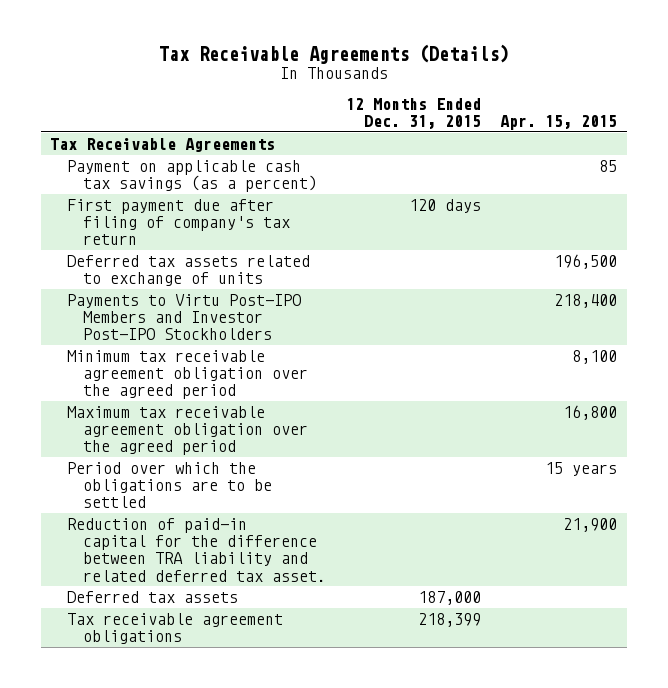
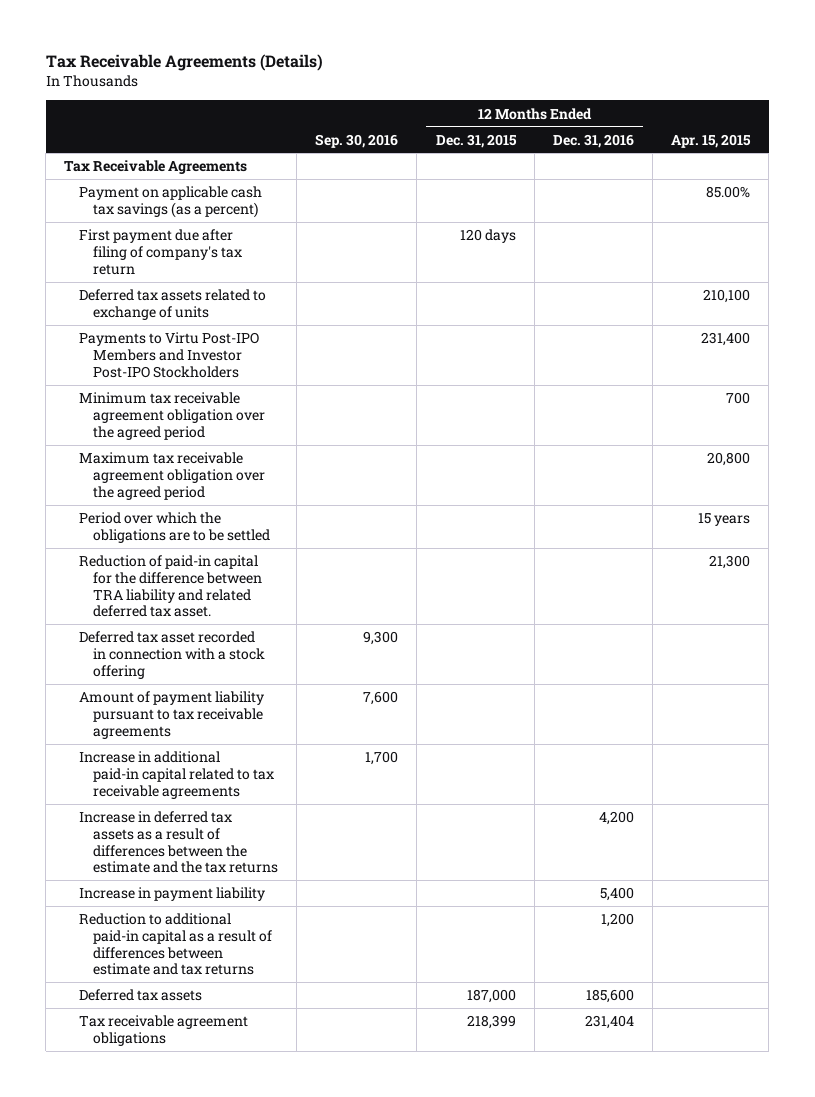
none -> [315,133,399,148] Sep. 30, 2016
none -> [552,133,634,148] Dec. 31, 2016
[599,160,618,173] 85 -> [706,186,751,199] 85.00%
[554,254,618,270] 196,500 -> [703,289,751,304] 210,100
[554,294,618,309] 218,400 -> [701,332,751,347] 231,400
[572,350,618,365] 8,100 -> [726,392,751,405] 700
[563,405,618,421] 16,800 -> [707,452,751,467] 20,800
[563,518,618,533] 21,900 -> [709,555,751,570] 21,300
none -> [78,631,265,679] Deferred tax asset recorded in connection with a stock offering
none -> [78,691,264,739] Amount of payment liability pursuant to tax receivable agreements
none -> [78,751,274,799] Increase in additional paid-in capital related to tax receivable agreements
none -> [78,811,278,874] Increase in deferred tax assets as a result of differences between the estimate and the tax returns
none -> [78,887,265,902] Increase in payment liability
none -> [78,913,272,976] Reduction to additional paid-in capital as a result of differences between estimate and tax returns

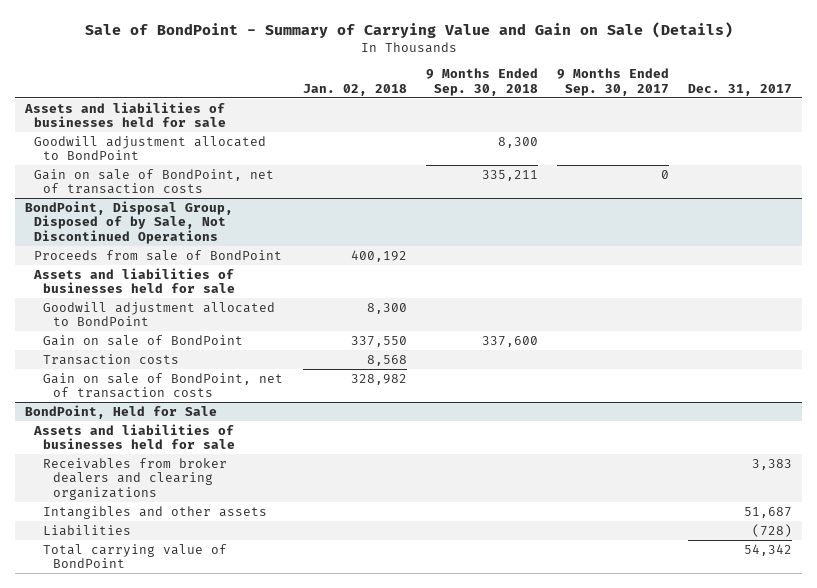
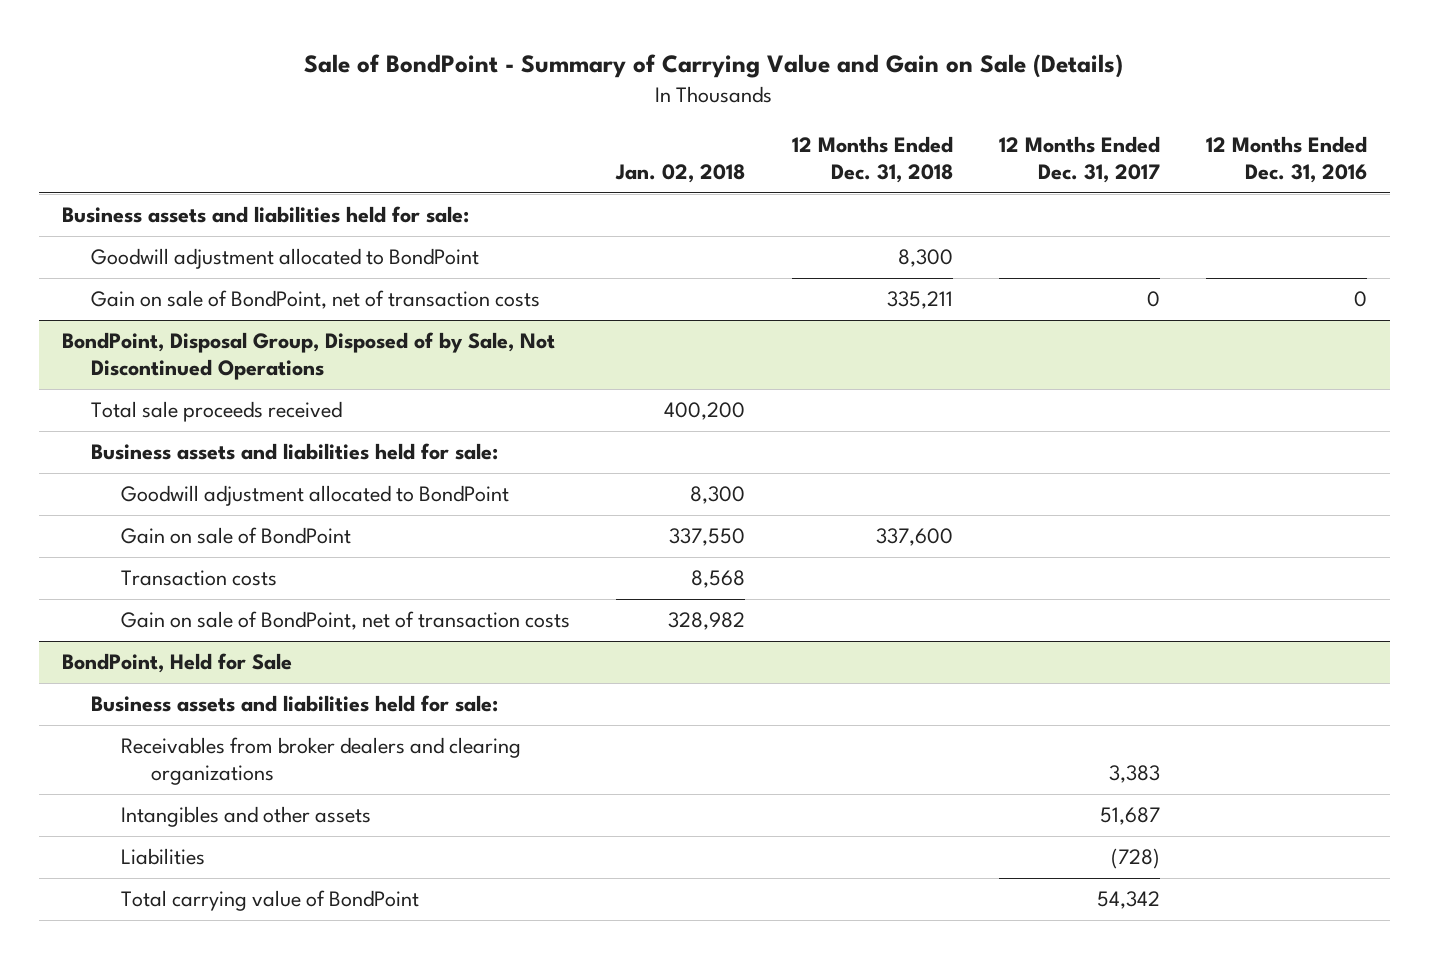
[425,68,538,96] 9 Months Ended Sep. 30, 2018 -> none
[557,68,670,96] 9 Months Ended Sep. 30, 2017 -> none
[688,83,793,96] Dec. 31, 2017 -> none
none -> [791,136,953,183] 12 Months Ended Dec. 31, 2018
none -> [998,136,1160,183] 12 Months Ended Dec. 31, 2017
none -> [1206,136,1368,183] 12 Months Ended Dec. 31, 2016
[23,101,227,128] Assets and liabilities of businesses held for sale -> [61,206,469,224] Business assets and liabilities held for sale:
[34,249,283,261] Proceeds from sale of BondPoint -> [91,401,343,423] Total sale proceeds received
[350,249,407,262] 400,192 -> [664,402,746,421] 400,200
[33,267,236,294] Assets and liabilities of businesses held for sale -> [91,443,499,461] Business assets and liabilities held for sale:
[33,423,236,450] Assets and liabilities of businesses held for sale -> [91,695,499,713] Business assets and liabilities held for sale:

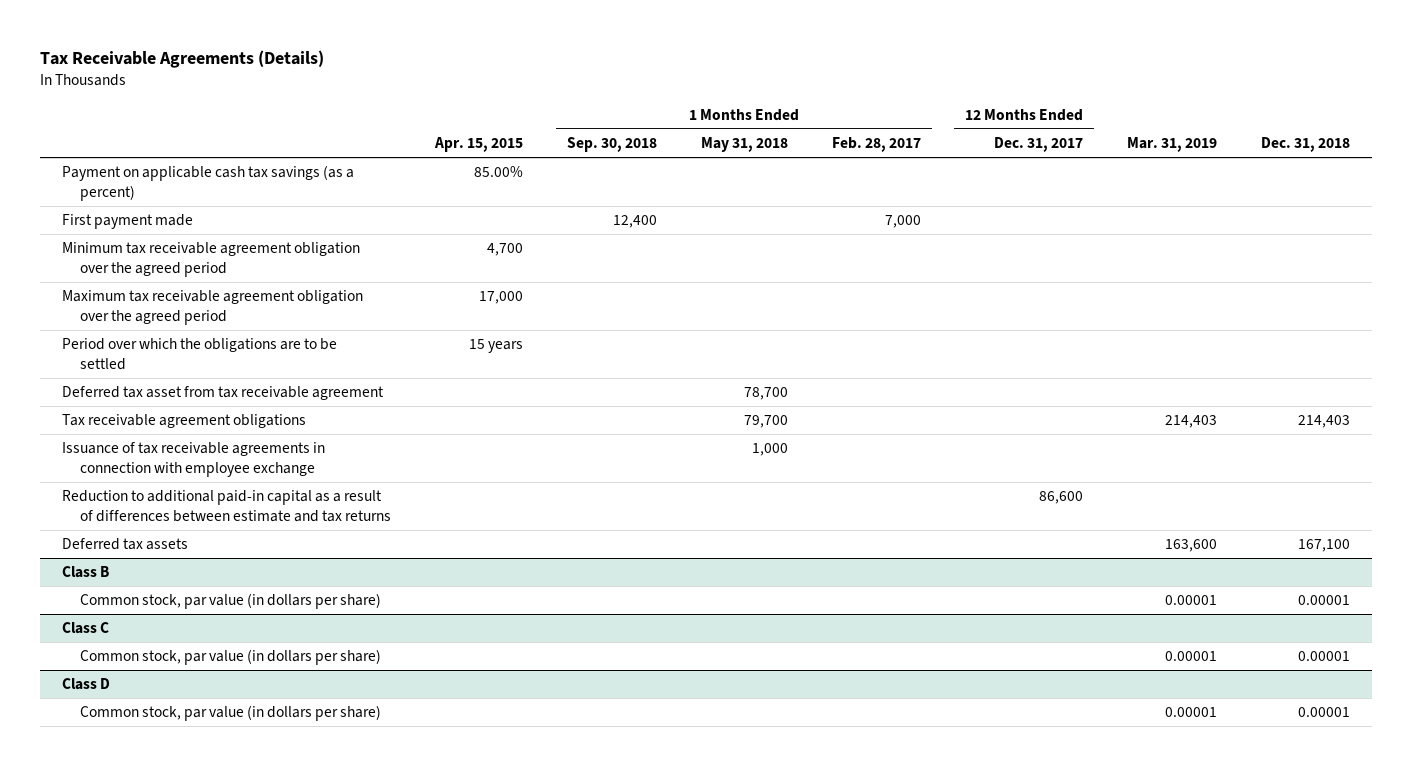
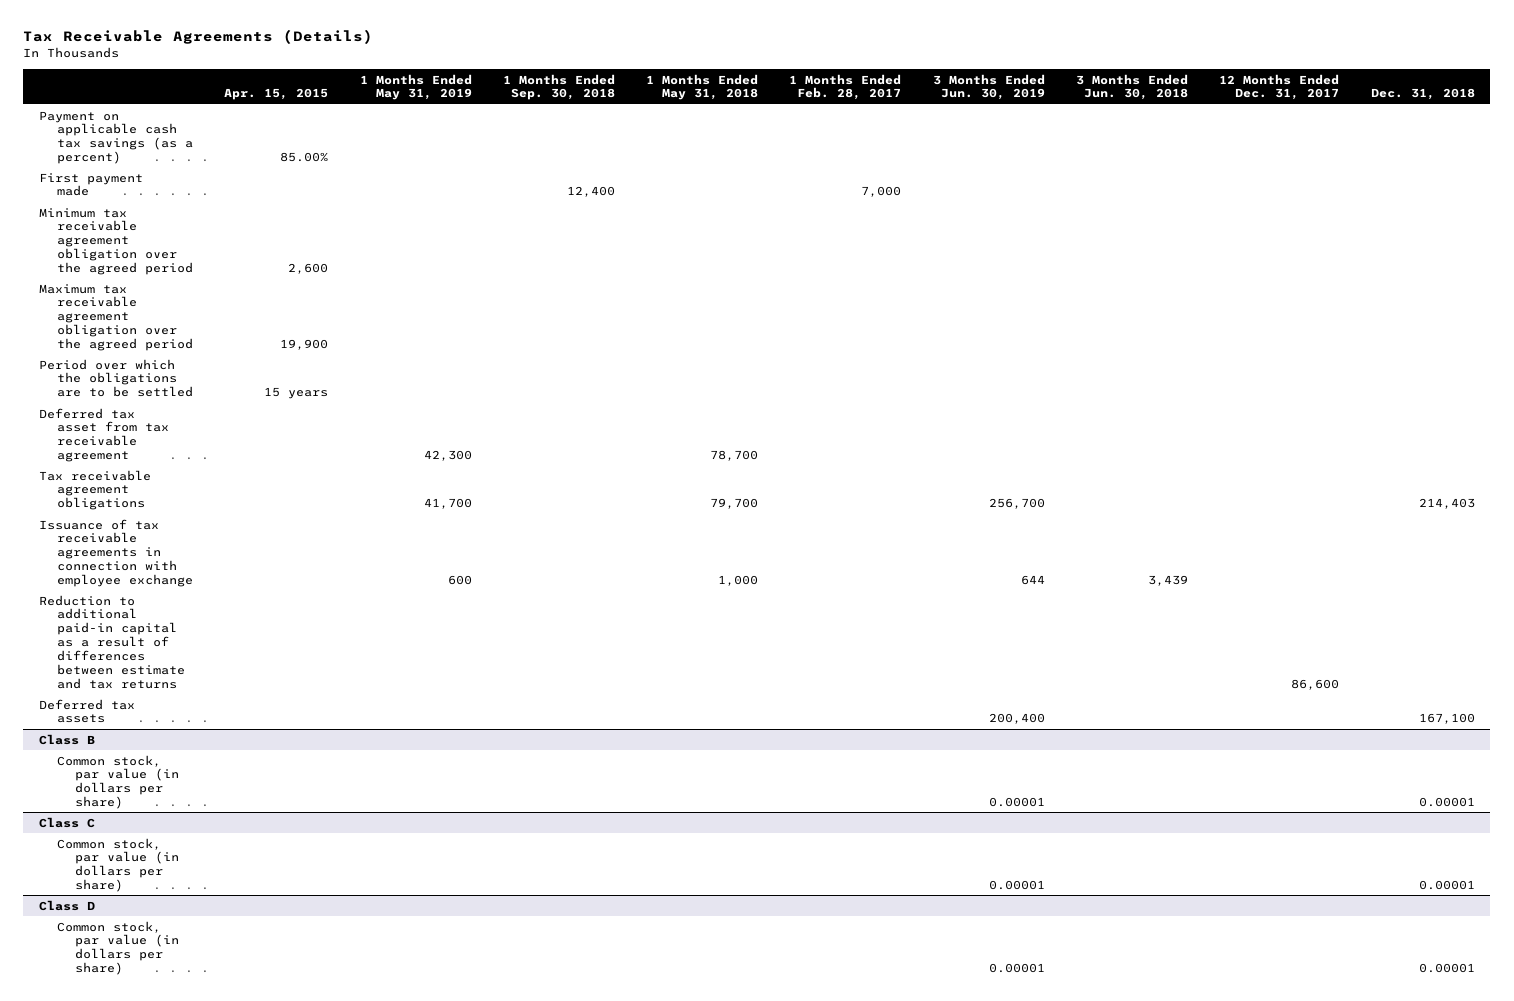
[1126,136,1217,152] Mar. 31, 2019 -> none
none -> [359,73,472,101] 1 Months Ended May 31, 2019
none -> [932,73,1045,101] 3 Months Ended Jun. 30, 2019
none -> [1076,73,1189,101] 3 Months Ended Jun. 30, 2018
[486,243,523,257] 4,700 -> [288,263,329,275] 2,600
[478,291,523,305] 17,000 -> [280,339,329,351] 19,900

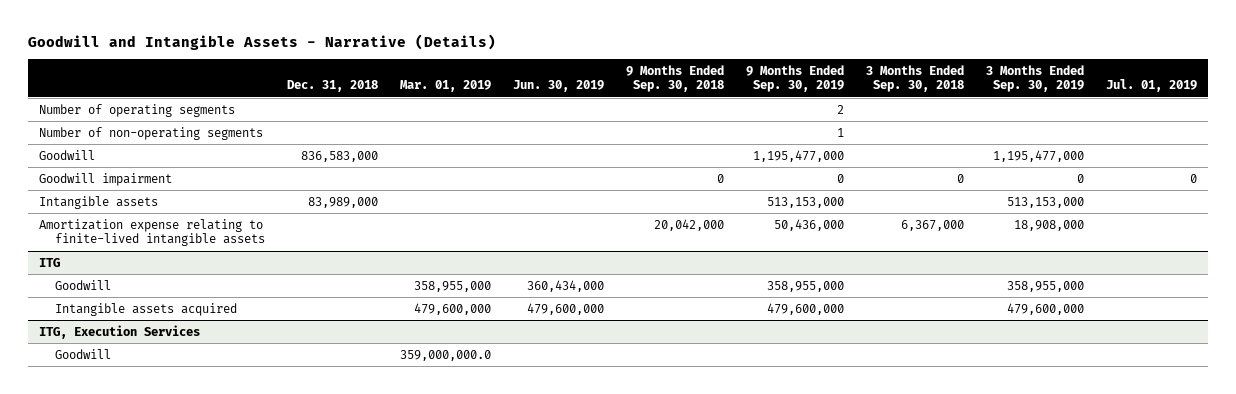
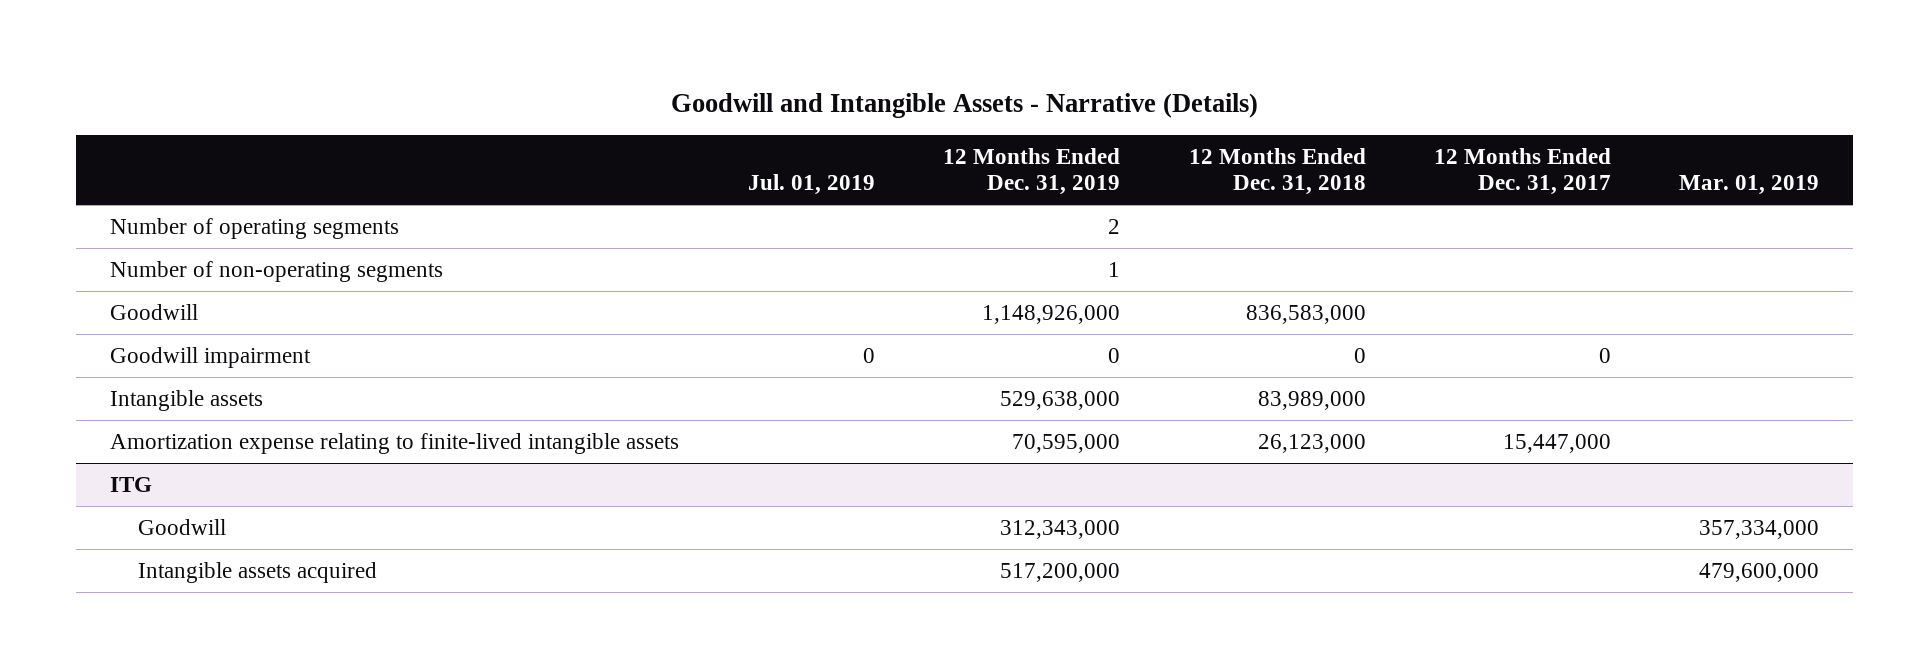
[286,80,378,93] Dec. 31, 2018 -> none
[513,80,605,93] Jun. 30, 2019 -> none
[626,64,725,93] 9 Months Ended Sep. 30, 2018 -> none
[746,64,845,93] 9 Months Ended Sep. 30, 2019 -> none
[866,64,965,93] 3 Months Ended Sep. 30, 2018 -> none
[986,64,1085,93] 3 Months Ended Sep. 30, 2019 -> none
none -> [943,147,1121,196] 12 Months Ended Dec. 31, 2019
none -> [1188,147,1366,196] 12 Months Ended Dec. 31, 2018
none -> [1433,147,1611,196] 12 Months Ended Dec. 31, 2017
[413,280,491,292] 358,955,000 -> [1699,519,1820,539] 357,334,000
[39,324,201,339] ITG, Execution Services -> none
[54,348,111,359] Goodwill -> none

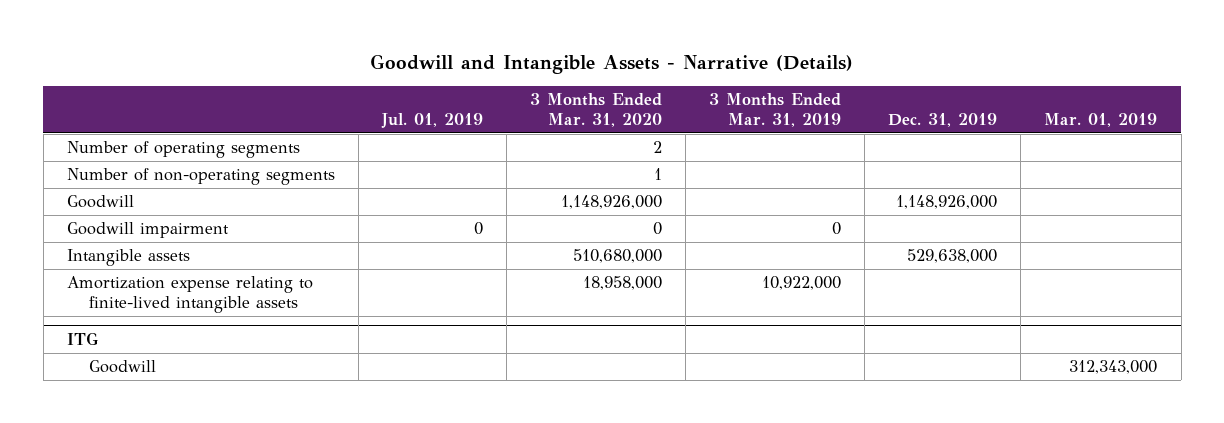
[943,147,1121,196] 12 Months Ended Dec. 31, 2019 -> none
[1188,147,1366,196] 12 Months Ended Dec. 31, 2018 -> none
[1433,147,1611,196] 12 Months Ended Dec. 31, 2017 -> none
none -> [530,93,663,128] 3 Months Ended Mar. 31, 2020
none -> [709,93,842,128] 3 Months Ended Mar. 31, 2019
none -> [888,113,998,128] Dec. 31, 2019
[138,561,378,583] Intangible assets acquired -> none
[1699,519,1820,539] 357,334,000 -> [1069,360,1158,375] 312,343,000

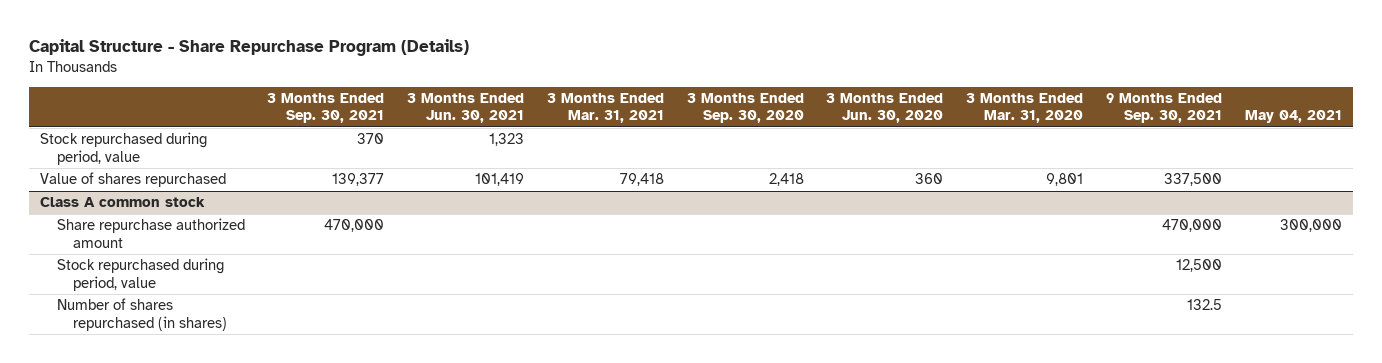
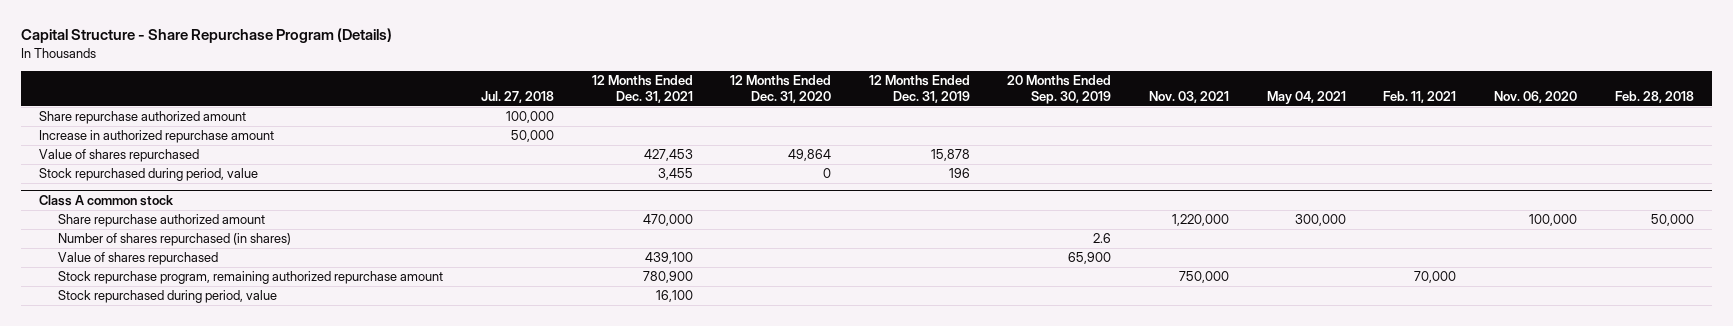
[267,92,385,124] 3 Months Ended Sep. 30, 2021 -> none
[407,92,525,124] 3 Months Ended Jun. 30, 2021 -> none
[546,92,664,124] 3 Months Ended Mar. 31, 2021 -> none
[686,92,804,124] 3 Months Ended Sep. 30, 2020 -> none
[826,92,944,124] 3 Months Ended Jun. 30, 2020 -> none
[966,92,1084,124] 3 Months Ended Mar. 31, 2020 -> none
[1105,92,1222,124] 9 Months Ended Sep. 30, 2021 -> none
none -> [480,90,554,103] Jul. 27, 2018
none -> [591,74,693,103] 12 Months Ended Dec. 31, 2021
none -> [730,74,832,103] 12 Months Ended Dec. 31, 2020
none -> [868,74,970,103] 12 Months Ended Dec. 31, 2019
none -> [1007,74,1112,104] 20 Months Ended Sep. 30, 2019
none -> [1149,90,1230,103] Nov. 03, 2021
none -> [1383,90,1457,103] Feb. 11, 2021
none -> [1493,90,1577,103] Nov. 06, 2020
none -> [1614,90,1694,103] Feb. 28, 2018
none -> [39,111,247,125] Share repurchase authorized amount
none -> [39,130,275,144] Increase in authorized repurchase amount
[40,132,208,165] Stock repurchased during period, value -> [39,168,259,182] Stock repurchased during period, value
none -> [58,252,219,266] Value of shares repurchased
none -> [58,271,444,285] Stock repurchase program, remaining authorized repurchase amount
[56,258,224,291] Stock repurchased during period, value -> [58,290,278,304] Stock repurchased during period, value

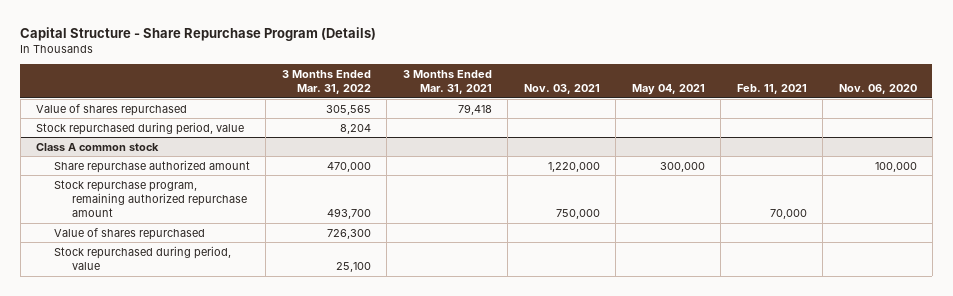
[480,90,554,103] Jul. 27, 2018 -> none
[591,74,693,103] 12 Months Ended Dec. 31, 2021 -> none
[730,74,832,103] 12 Months Ended Dec. 31, 2020 -> none
[868,74,970,103] 12 Months Ended Dec. 31, 2019 -> none
[1007,74,1112,104] 20 Months Ended Sep. 30, 2019 -> none
[1614,90,1694,103] Feb. 28, 2018 -> none
none -> [281,69,371,94] 3 Months Ended Mar. 31, 2022
none -> [402,69,492,94] 3 Months Ended Mar. 31, 2021
[39,111,247,125] Share repurchase authorized amount -> none
[39,130,275,144] Increase in authorized repurchase amount -> none
[58,233,292,247] Number of shares repurchased (in shares) -> none
[58,252,219,266] Value of shares repurchased -> [53,227,205,240] Value of shares repurchased

